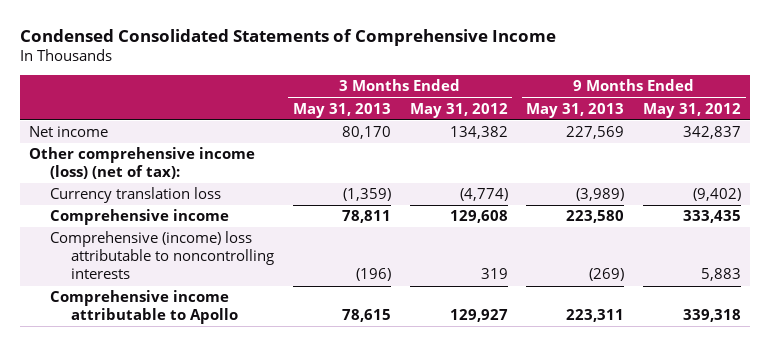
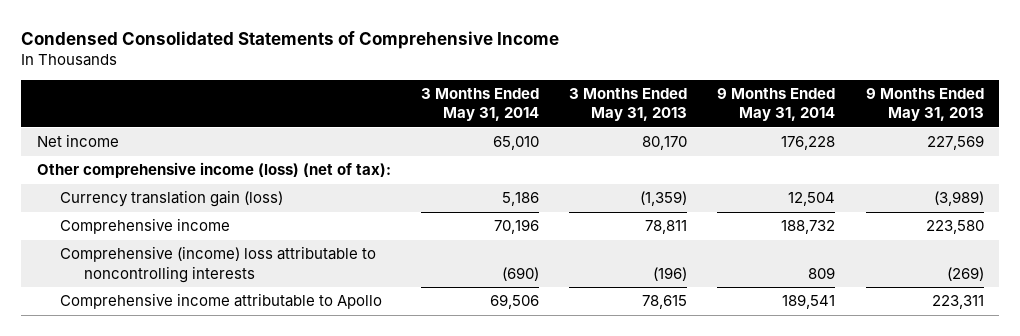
[409,102,508,118] May 31, 2012 -> none
[642,102,741,118] May 31, 2012 -> none
none -> [420,88,539,122] 3 Months Ended May 31, 2014
none -> [717,88,836,122] 9 Months Ended May 31, 2014
[50,187,222,204] Currency translation loss -> [60,190,284,208] Currency translation gain (loss)

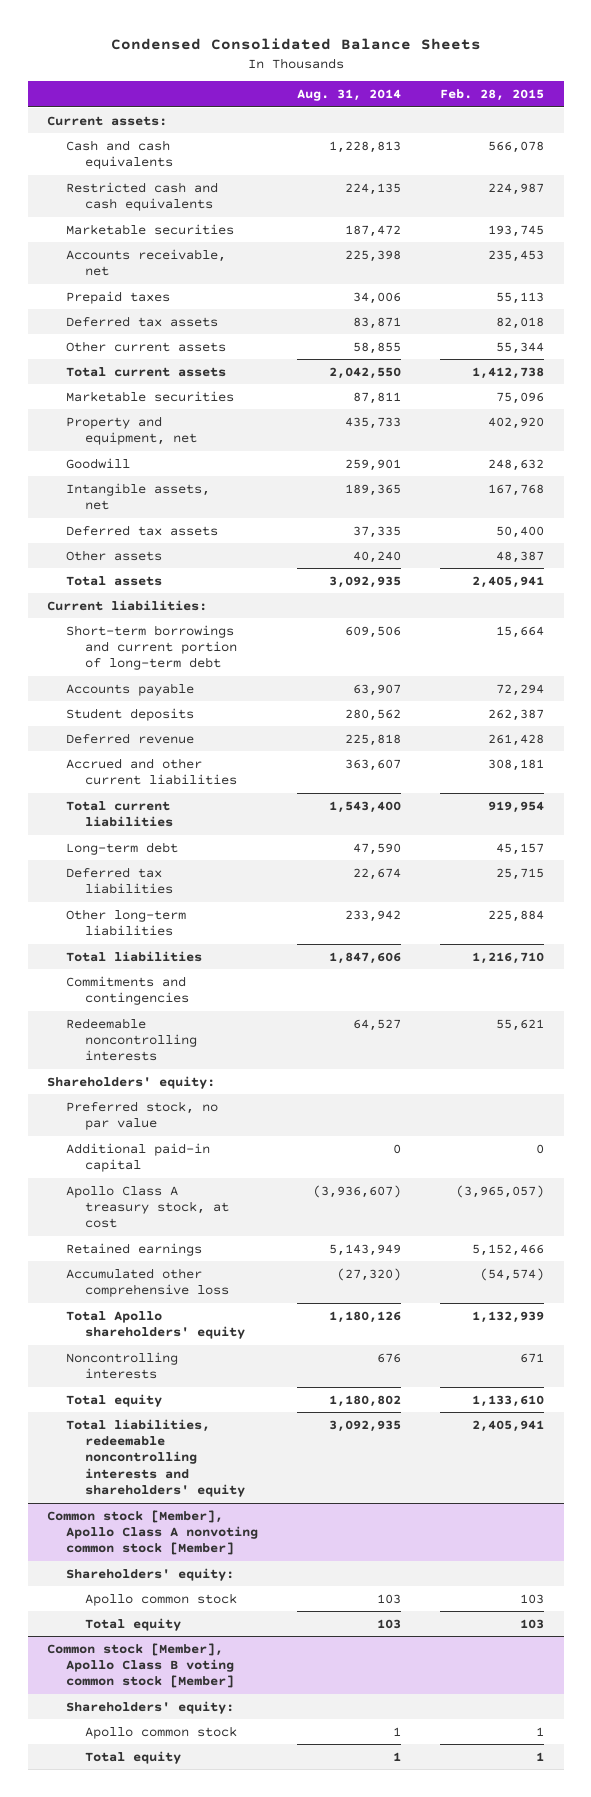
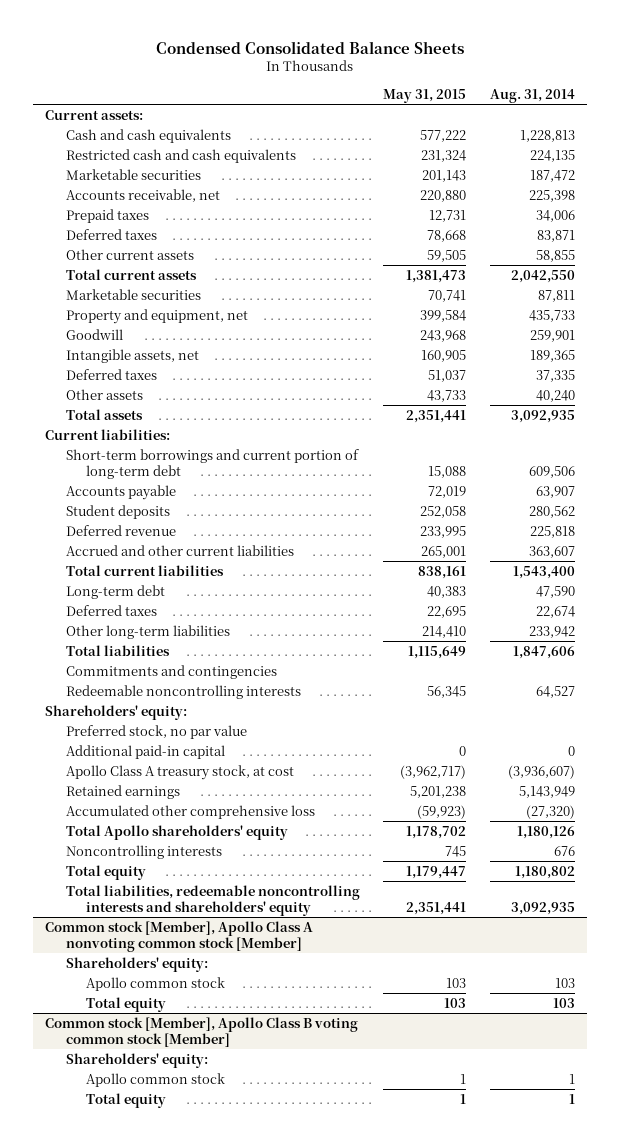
[440,89,545,102] Feb. 28, 2015 -> none
none -> [383,88,467,103] May 31, 2015
[66,315,219,327] Deferred tax assets -> [65,228,157,240] Deferred taxes
[66,524,219,536] Deferred tax assets -> [65,368,157,380] Deferred taxes
[66,866,174,895] Deferred tax liabilities -> [65,604,157,616] Deferred taxes

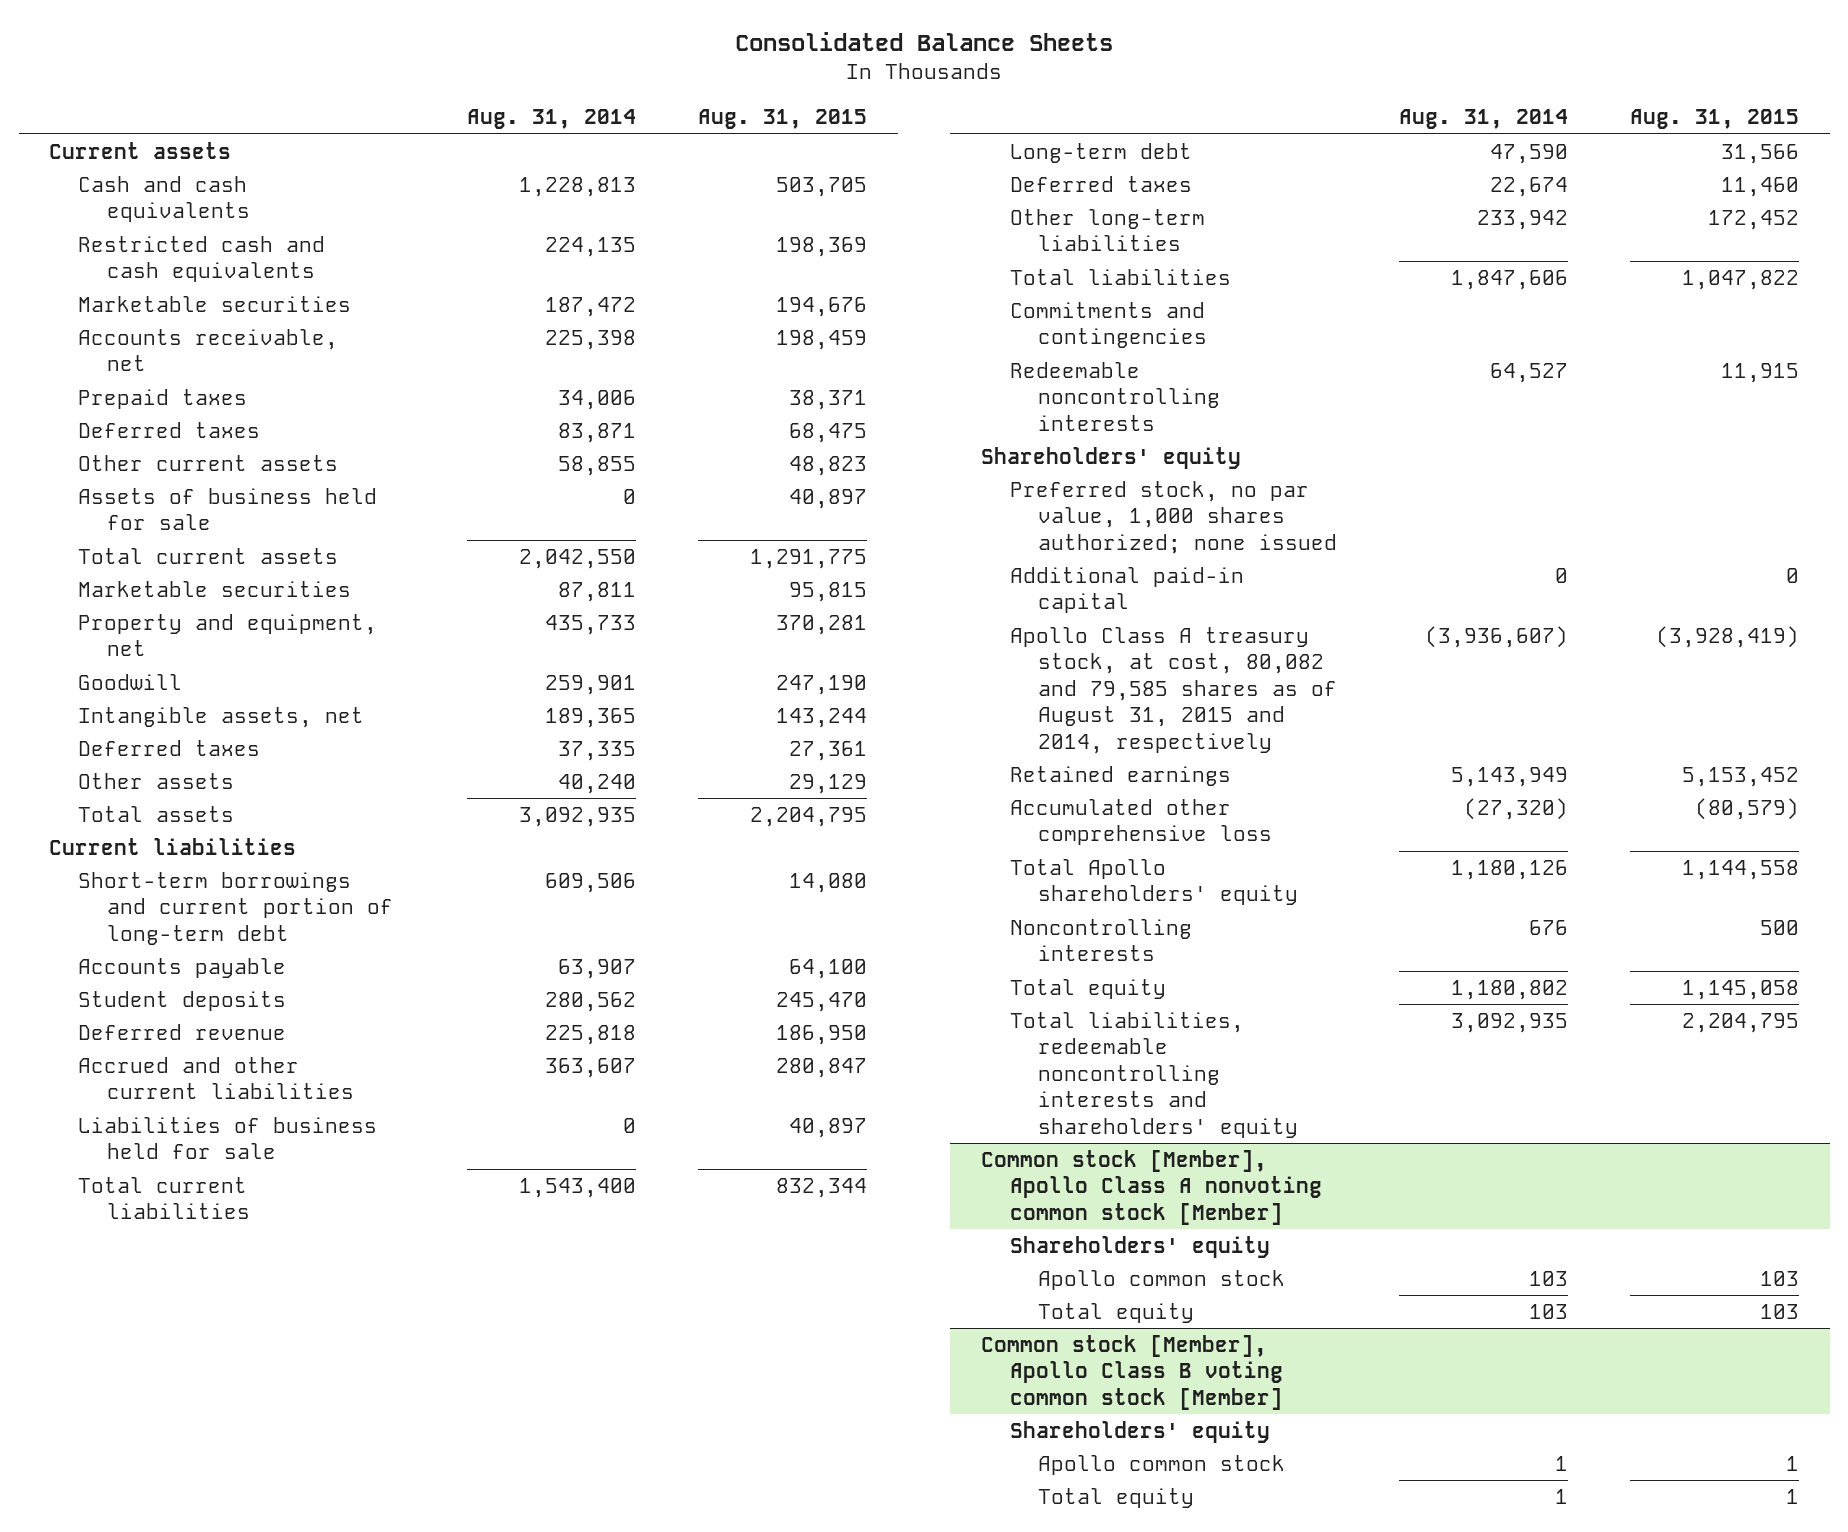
[156,40,465,54] Condensed Consolidated Balance Sheets -> [735,32,1114,52] Consolidated Balance Sheets
[383,88,467,103] May 31, 2015 -> none
none -> [698,109,868,130] Aug. 31, 2015
[45,109,144,120] Current assets: -> [49,141,232,159] Current assets
none -> [77,487,377,531] Assets of business held for sale
[45,428,171,440] Current liabilities: -> [49,837,297,855] Current liabilities
none -> [77,1116,377,1160] Liabilities of business held for sale
[45,704,188,720] Shareholders' equity: -> [981,446,1242,469] Shareholders' equity
[65,724,247,739] Preferred stock, no par value -> [1009,480,1338,554] Preferred stock, no par value, 1,000 shares authorized; none issued
[65,764,294,780] Apollo Class A treasury stock, at cost -> [1009,626,1338,754] Apollo Class A treasury stock, at cost, 80,082 and 79,585 shares as of August 31, 2015 and 2014, respectively
[65,956,208,972] Shareholders' equity: -> [1009,1235,1270,1258] Shareholders' equity
[65,1052,208,1068] Shareholders' equity: -> [1009,1420,1270,1443] Shareholders' equity

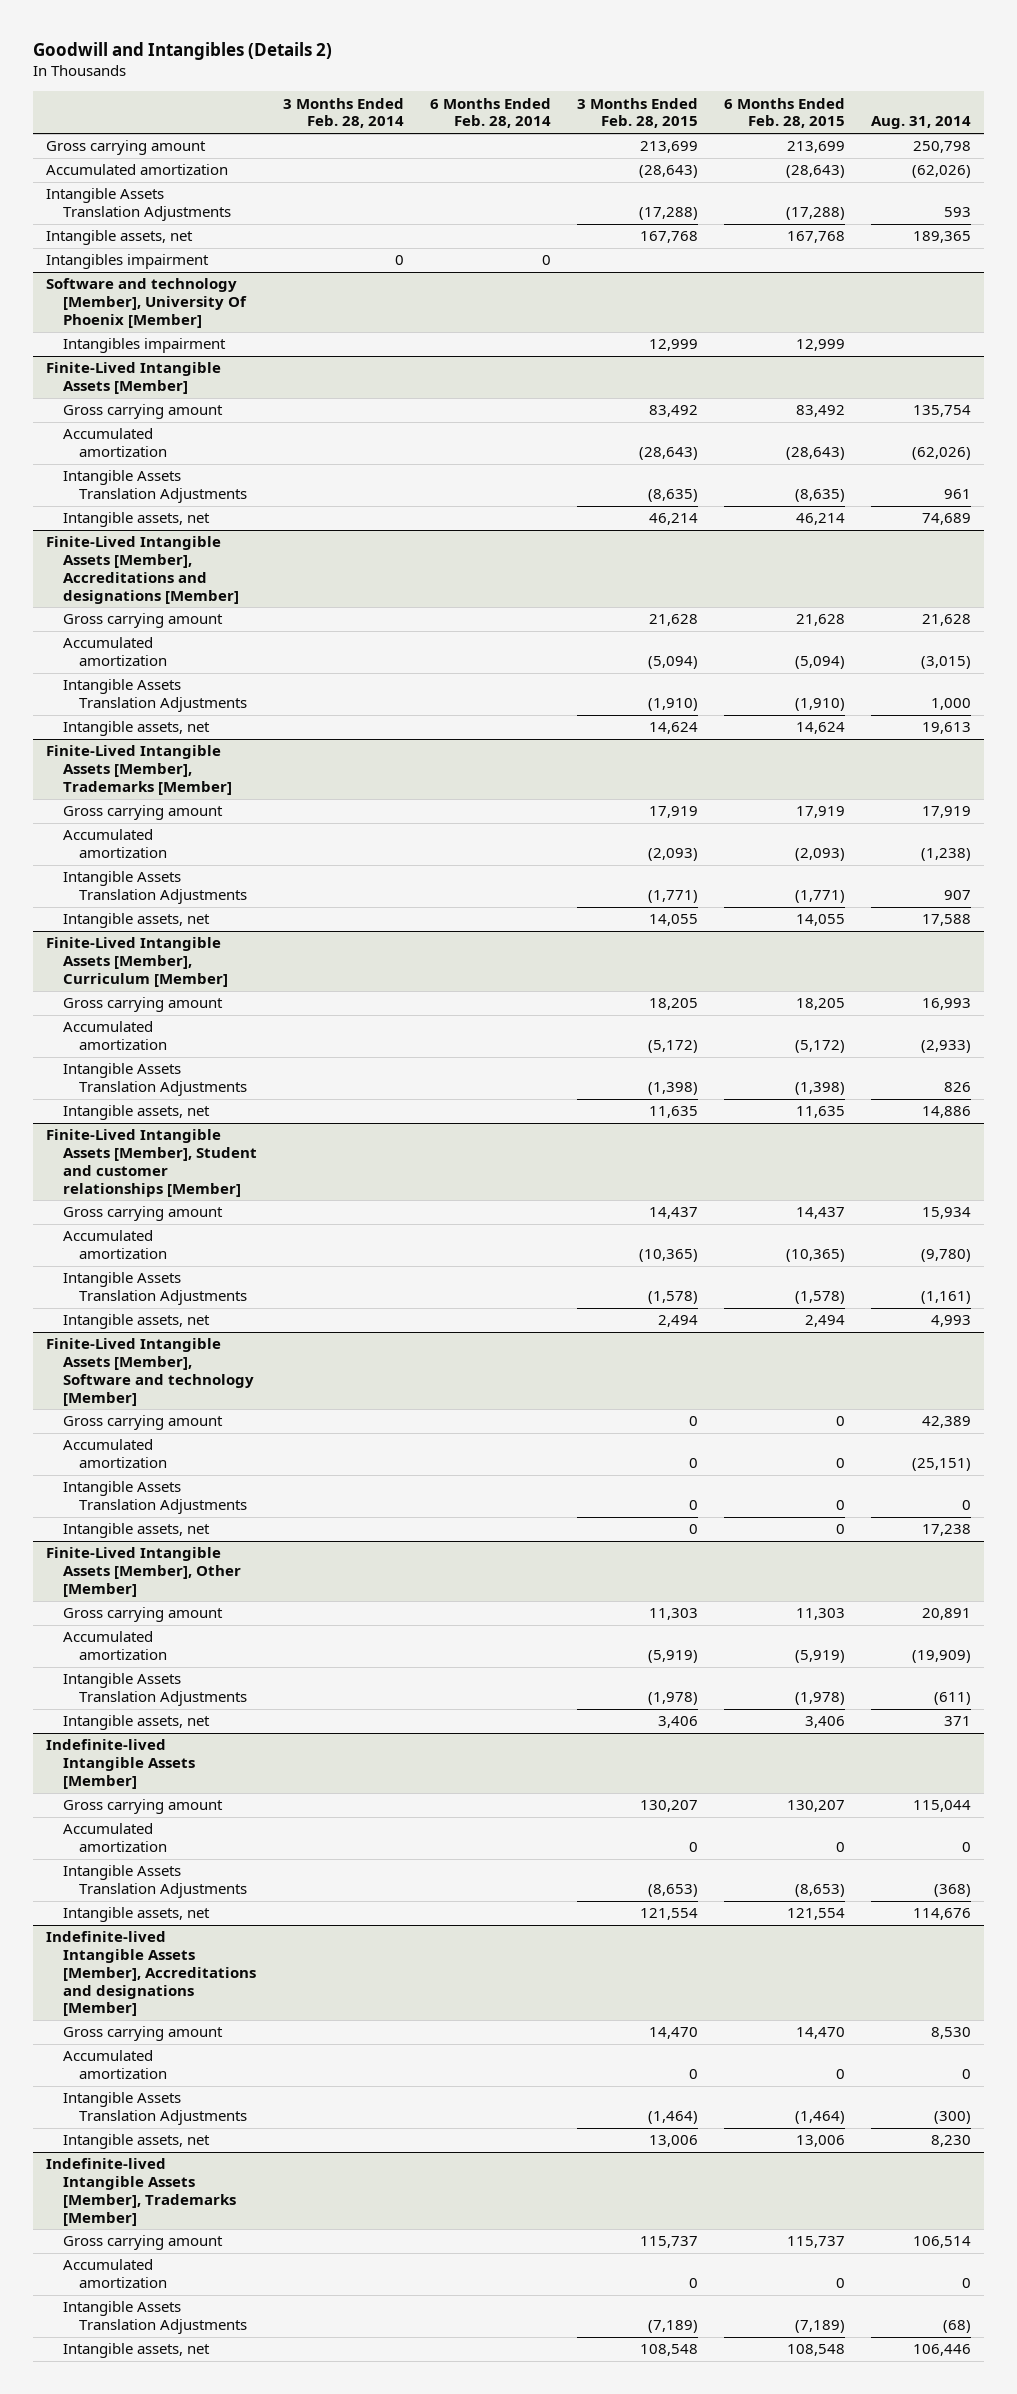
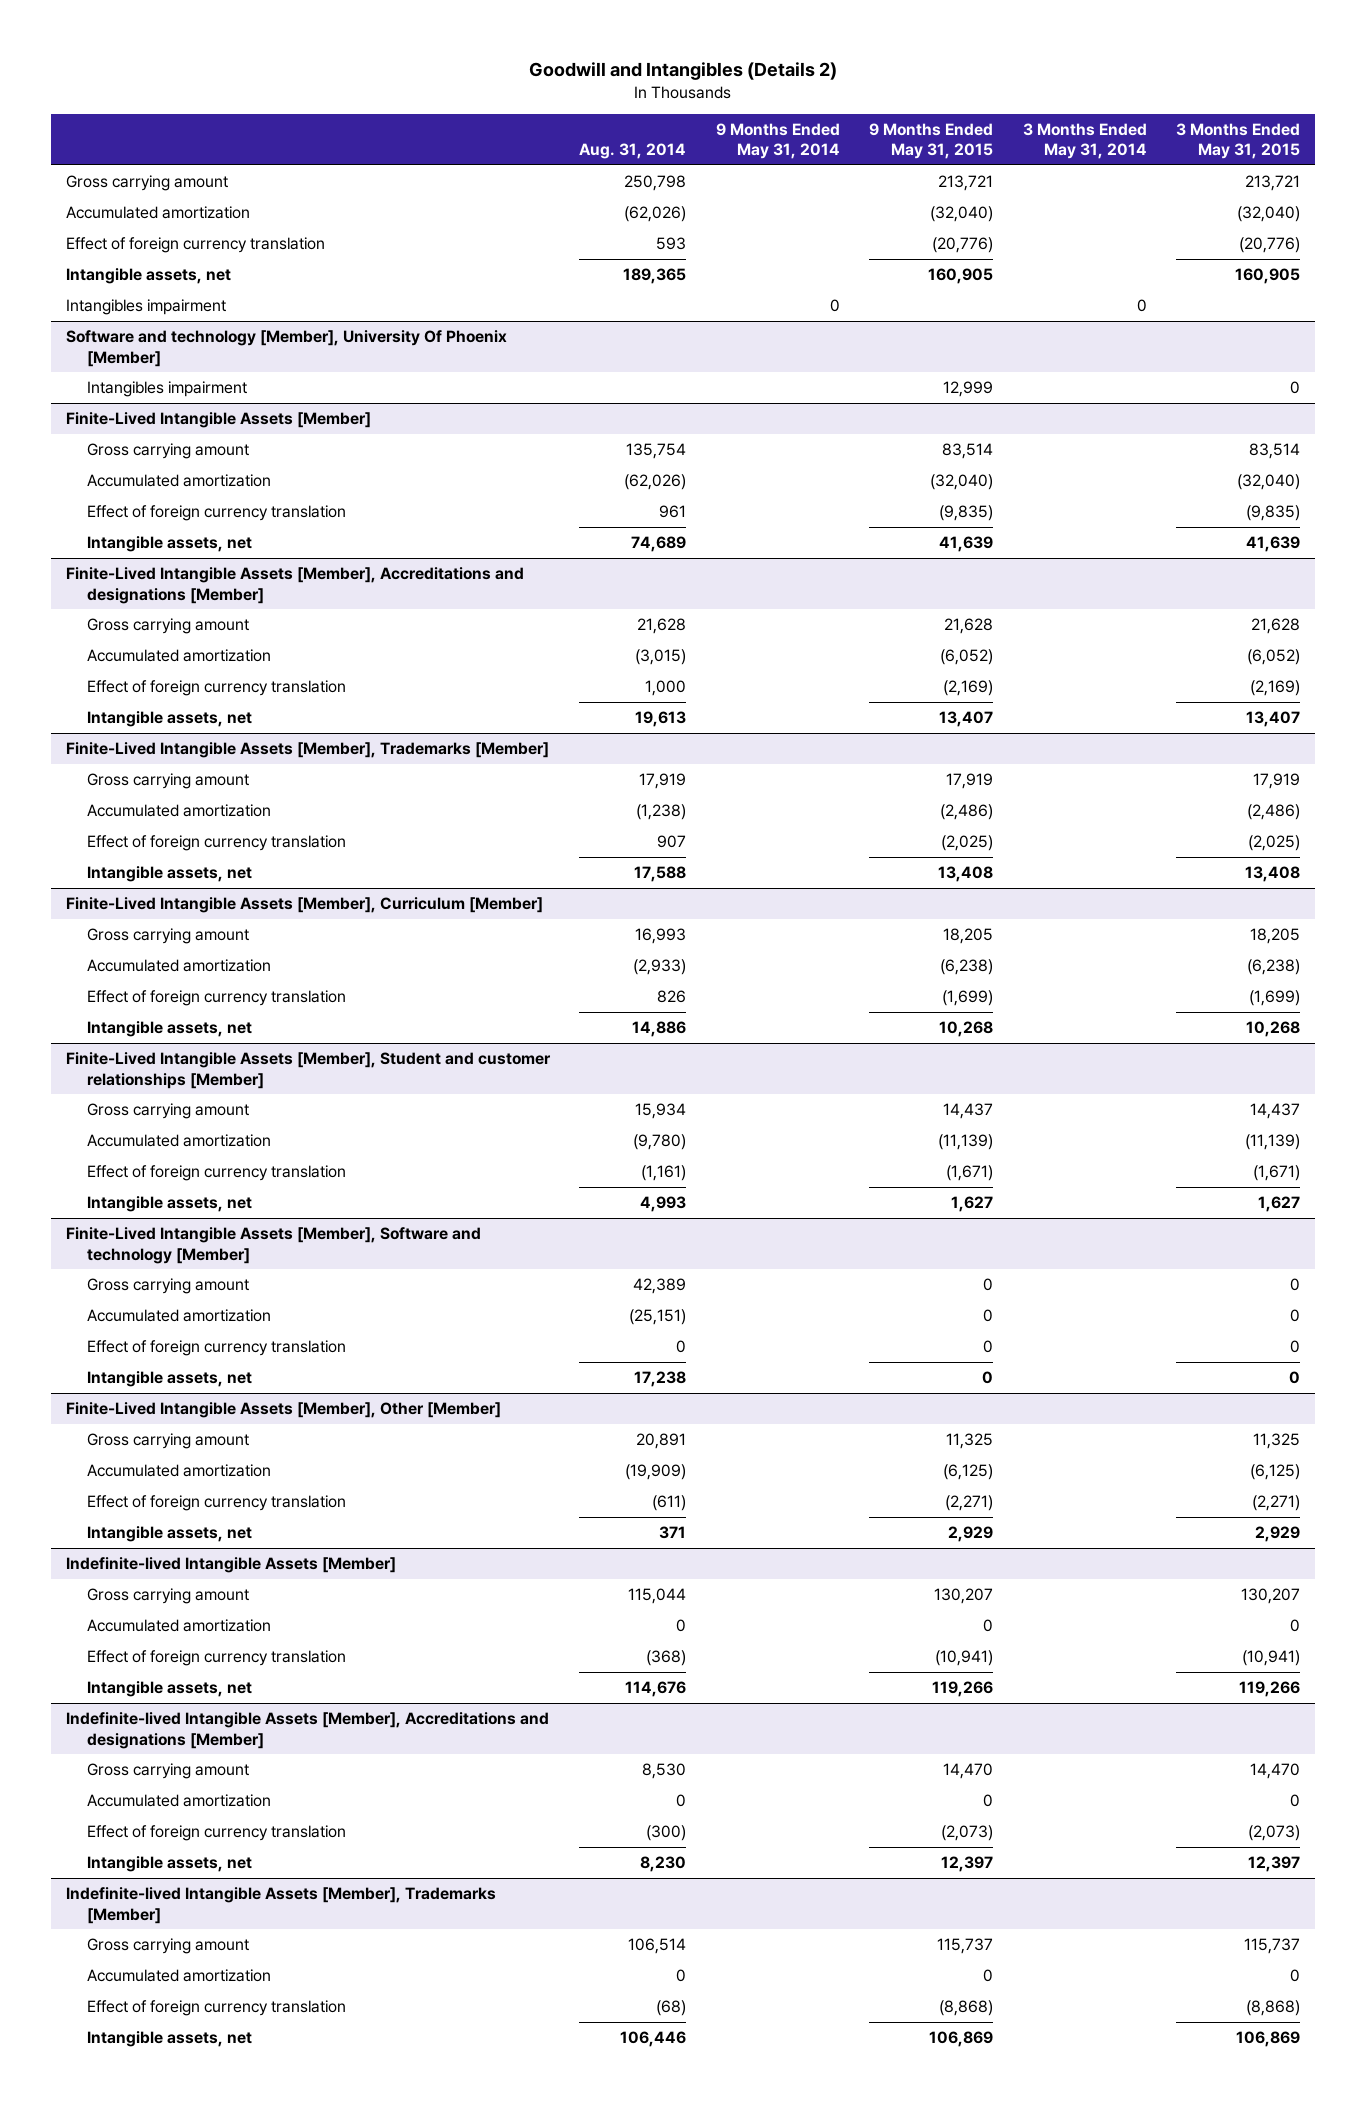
[282,97,404,129] 3 Months Ended Feb. 28, 2014 -> none
[429,97,551,129] 6 Months Ended Feb. 28, 2014 -> none
[576,97,698,129] 3 Months Ended Feb. 28, 2015 -> none
[723,97,845,129] 6 Months Ended Feb. 28, 2015 -> none
none -> [715,122,840,160] 9 Months Ended May 31, 2014
none -> [869,122,994,160] 9 Months Ended May 31, 2015
none -> [1022,122,1147,160] 3 Months Ended May 31, 2014
none -> [1176,122,1301,160] 3 Months Ended May 31, 2015
[46,188,231,222] Intangible Assets Translation Adjustments -> [65,236,325,253] Effect of foreign currency translation
[62,470,248,504] Intangible Assets Translation Adjustments -> [87,504,347,521] Effect of foreign currency translation
[62,679,248,713] Intangible Assets Translation Adjustments -> [87,679,347,696] Effect of foreign currency translation
[62,871,248,905] Intangible Assets Translation Adjustments -> [87,834,347,851] Effect of foreign currency translation
[62,1063,248,1097] Intangible Assets Translation Adjustments -> [87,989,347,1006] Effect of foreign currency translation
[62,1272,248,1306] Intangible Assets Translation Adjustments -> [87,1164,347,1181] Effect of foreign currency translation
[62,1481,248,1515] Intangible Assets Translation Adjustments -> [87,1339,347,1356] Effect of foreign currency translation
[62,1673,248,1707] Intangible Assets Translation Adjustments -> [87,1494,347,1511] Effect of foreign currency translation
[62,1865,248,1899] Intangible Assets Translation Adjustments -> [87,1649,347,1666] Effect of foreign currency translation
[62,2092,248,2126] Intangible Assets Translation Adjustments -> [87,1824,347,1841] Effect of foreign currency translation
[62,2301,248,2335] Intangible Assets Translation Adjustments -> [87,1999,347,2016] Effect of foreign currency translation

